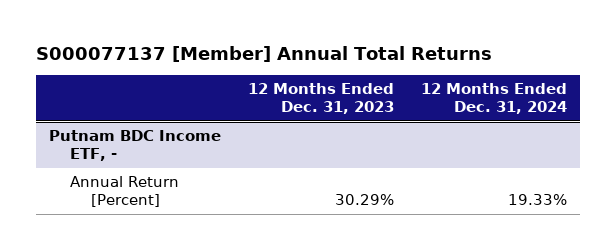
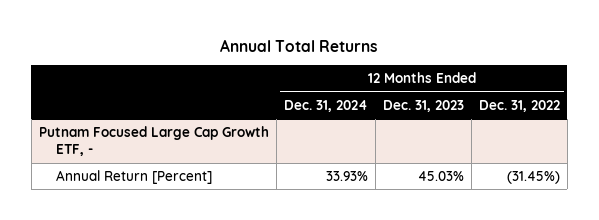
[36,45,493,62] S000077137 [Member] Annual Total Returns -> [220,38,378,52] Annual Total Returns
none -> [478,99,560,112] Dec. 31, 2022
[49,130,222,162] Putnam BDC Income ETF, - -> none
none -> [38,125,269,157] Putnam Focused Large Cap Growth ETF, -
[335,194,395,206] 30.29% -> [417,170,464,181] 45.03%
[507,194,567,206] 19.33% -> [325,170,368,181] 33.93%

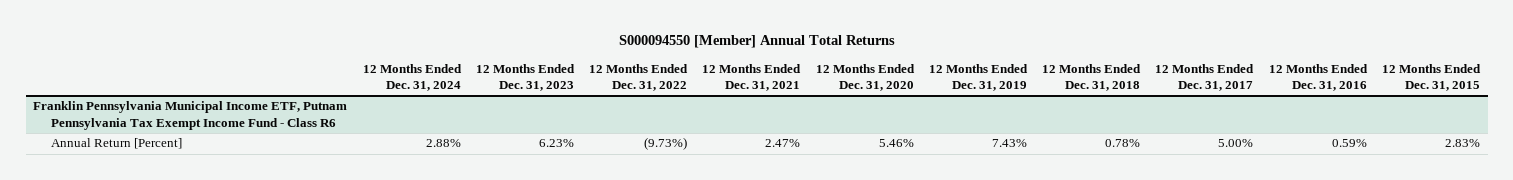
[220,38,378,52] Annual Total Returns -> [618,35,895,49] S000094550 [Member] Annual Total Returns
none -> [702,63,802,92] 12 Months Ended Dec. 31, 2021
none -> [815,63,915,92] 12 Months Ended Dec. 31, 2020
none -> [928,63,1028,92] 12 Months Ended Dec. 31, 2019
none -> [1042,63,1142,92] 12 Months Ended Dec. 31, 2018
none -> [1155,63,1255,92] 12 Months Ended Dec. 31, 2017
none -> [1268,63,1368,92] 12 Months Ended Dec. 31, 2016
none -> [1381,63,1481,92] 12 Months Ended Dec. 31, 2015
[38,125,269,157] Putnam Focused Large Cap Growth ETF, - -> none
none -> [33,101,348,131] Franklin Pennsylvania Municipal Income ETF, Putnam Pennsylvania Tax Exempt Income Fund - Class R6
[325,170,368,181] 33.93% -> [425,139,461,148] 2.88%
[417,170,464,181] 45.03% -> [538,139,574,148] 6.23%
[506,170,560,184] (31.45%) -> [644,137,688,151] (9.73%)

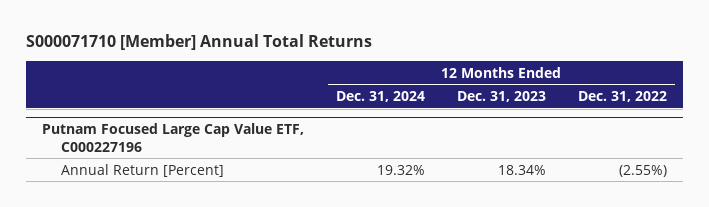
[618,35,895,49] S000094550 [Member] Annual Total Returns -> [25,34,372,51] S000071710 [Member] Annual Total Returns
[702,63,802,92] 12 Months Ended Dec. 31, 2021 -> none
[815,63,915,92] 12 Months Ended Dec. 31, 2020 -> none
[928,63,1028,92] 12 Months Ended Dec. 31, 2019 -> none
[1042,63,1142,92] 12 Months Ended Dec. 31, 2018 -> none
[1155,63,1255,92] 12 Months Ended Dec. 31, 2017 -> none
[1268,63,1368,92] 12 Months Ended Dec. 31, 2016 -> none
[1381,63,1481,92] 12 Months Ended Dec. 31, 2015 -> none
[33,101,348,131] Franklin Pennsylvania Municipal Income ETF, Putnam Pennsylvania Tax Exempt Income Fund - Class R6 -> none
none -> [41,123,304,152] Putnam Focused Large Cap Value ETF, C000227196
[425,139,461,148] 2.88% -> [376,164,425,175] 19.32%
[538,139,574,148] 6.23% -> [497,164,546,175] 18.34%
[644,137,688,151] (9.73%) -> [619,164,668,177] (2.55%)

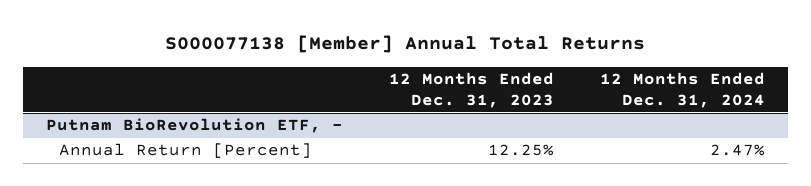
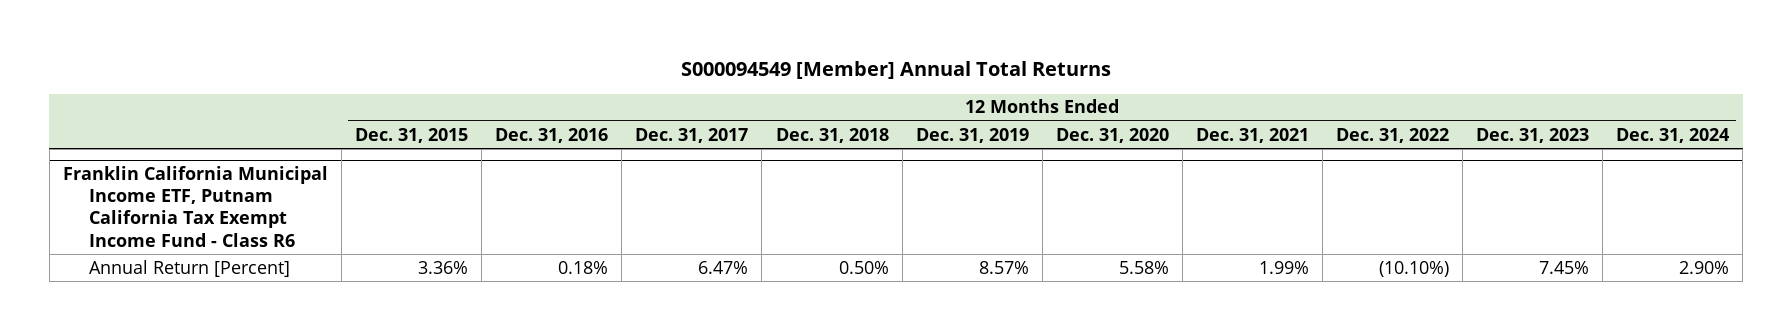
[165,35,646,54] S000077138 [Member] Annual Total Returns -> [681,61,1112,80] S000094549 [Member] Annual Total Returns
none -> [355,127,469,143] Dec. 31, 2015
none -> [495,127,609,143] Dec. 31, 2016
none -> [635,127,749,143] Dec. 31, 2017
none -> [775,127,889,143] Dec. 31, 2018
none -> [915,127,1029,143] Dec. 31, 2019
none -> [1055,127,1169,143] Dec. 31, 2020
none -> [1195,127,1309,143] Dec. 31, 2021
none -> [1336,127,1450,143] Dec. 31, 2022
[45,118,343,134] Putnam BioRevolution ETF, - -> none
none -> [63,165,329,247] Franklin California Municipal Income ETF, Putnam California Tax Exempt Income Fund - Class R6
[487,144,554,157] 12.25% -> [1539,260,1590,274] 7.45%
[710,144,766,157] 2.47% -> [1679,260,1730,274] 2.90%

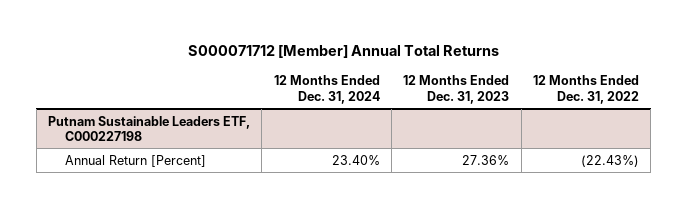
[681,61,1112,80] S000094549 [Member] Annual Total Returns -> [187,45,499,59] S000071712 [Member] Annual Total Returns
[355,127,469,143] Dec. 31, 2015 -> none
[495,127,609,143] Dec. 31, 2016 -> none
[635,127,749,143] Dec. 31, 2017 -> none
[775,127,889,143] Dec. 31, 2018 -> none
[915,127,1029,143] Dec. 31, 2019 -> none
[1055,127,1169,143] Dec. 31, 2020 -> none
[1195,127,1309,143] Dec. 31, 2021 -> none
[63,165,329,247] Franklin California Municipal Income ETF, Putnam California Tax Exempt Income Fund - Class R6 -> none
none -> [48,115,251,142] Putnam Sustainable Leaders ETF, C000227198
[1379,260,1450,277] (10.10%) -> [581,154,640,167] (22.43%)
[1539,260,1590,274] 7.45% -> [462,154,510,165] 27.36%
[1679,260,1730,274] 2.90% -> [331,154,380,165] 23.40%

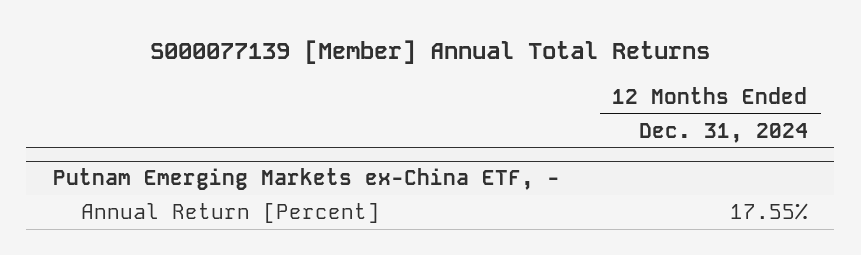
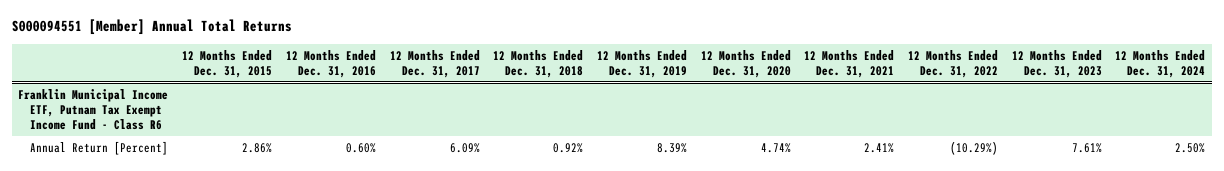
[150,39,711,64] S000077139 [Member] Annual Total Returns -> [11,19,292,36] S000094551 [Member] Annual Total Returns
none -> [182,49,273,78] 12 Months Ended Dec. 31, 2015
none -> [285,49,376,78] 12 Months Ended Dec. 31, 2016
none -> [389,49,480,78] 12 Months Ended Dec. 31, 2017
none -> [493,49,584,78] 12 Months Ended Dec. 31, 2018
none -> [596,49,687,78] 12 Months Ended Dec. 31, 2019
none -> [700,49,791,78] 12 Months Ended Dec. 31, 2020
none -> [804,49,895,78] 12 Months Ended Dec. 31, 2021
none -> [908,49,999,78] 12 Months Ended Dec. 31, 2022
none -> [1011,49,1102,78] 12 Months Ended Dec. 31, 2023
[52,168,560,191] Putnam Emerging Markets ex-China ETF, - -> none
none -> [18,89,169,130] Franklin Municipal Income ETF, Putnam Tax Exempt Income Fund - Class R6
[729,203,808,221] 17.55% -> [1175,143,1206,154] 2.50%

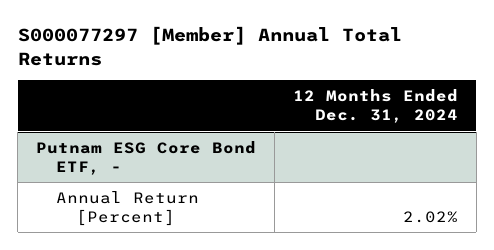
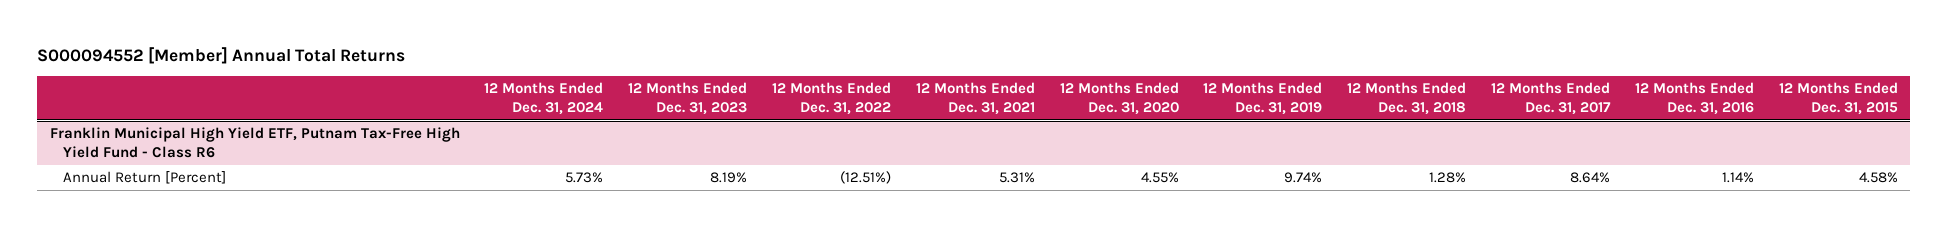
[17,26,402,66] S000077297 [Member] Annual Total Returns -> [37,46,406,64] S000094552 [Member] Annual Total Returns
none -> [628,81,748,116] 12 Months Ended Dec. 31, 2023
none -> [772,81,892,116] 12 Months Ended Dec. 31, 2022
none -> [915,81,1035,116] 12 Months Ended Dec. 31, 2021
none -> [1059,81,1179,116] 12 Months Ended Dec. 31, 2020
none -> [1203,81,1323,116] 12 Months Ended Dec. 31, 2019
none -> [1347,81,1467,116] 12 Months Ended Dec. 31, 2018
none -> [1491,81,1612,116] 12 Months Ended Dec. 31, 2017
none -> [1634,81,1754,116] 12 Months Ended Dec. 31, 2016
none -> [1778,81,1898,116] 12 Months Ended Dec. 31, 2015
[36,140,257,176] Putnam ESG Core Bond ETF, - -> none
none -> [49,127,460,159] Franklin Municipal High Yield ETF, Putnam Tax-Free High Yield Fund - Class R6
[402,211,458,224] 2.02% -> [565,172,604,184] 5.73%

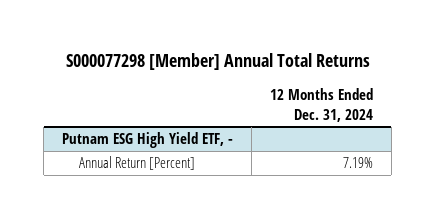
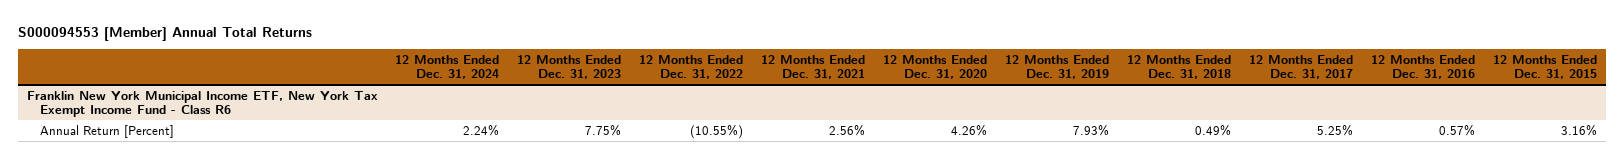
[65,53,370,71] S000077298 [Member] Annual Total Returns -> [17,26,312,41] S000094553 [Member] Annual Total Returns
none -> [517,54,622,80] 12 Months Ended Dec. 31, 2023
none -> [639,54,744,80] 12 Months Ended Dec. 31, 2022
none -> [761,54,866,80] 12 Months Ended Dec. 31, 2021
none -> [883,54,988,80] 12 Months Ended Dec. 31, 2020
none -> [1005,54,1110,80] 12 Months Ended Dec. 31, 2019
none -> [1126,54,1231,80] 12 Months Ended Dec. 31, 2018
none -> [1248,54,1353,80] 12 Months Ended Dec. 31, 2017
none -> [1370,54,1475,80] 12 Months Ended Dec. 31, 2016
none -> [1492,54,1597,80] 12 Months Ended Dec. 31, 2015
[62,132,234,149] Putnam ESG High Yield ETF, - -> none
none -> [26,90,378,118] Franklin New York Municipal Income ETF, New York Tax Exempt Income Fund - Class R6
[343,157,374,169] 7.19% -> [463,123,500,136] 2.24%

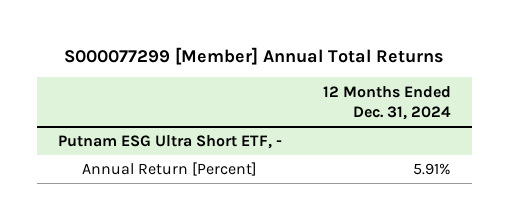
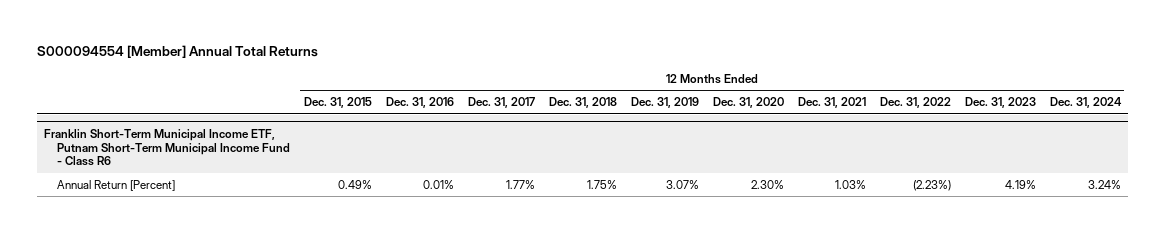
[64,46,445,65] S000077299 [Member] Annual Total Returns -> [37,44,319,58] S000094554 [Member] Annual Total Returns
none -> [303,97,372,109] Dec. 31, 2015
none -> [385,97,454,109] Dec. 31, 2016
none -> [467,97,535,109] Dec. 31, 2017
none -> [548,97,617,109] Dec. 31, 2018
none -> [630,97,699,109] Dec. 31, 2019
none -> [712,97,784,109] Dec. 31, 2020
none -> [797,97,866,109] Dec. 31, 2021
none -> [879,97,951,109] Dec. 31, 2022
none -> [964,97,1036,109] Dec. 31, 2023
[57,135,282,150] Putnam ESG Ultra Short ETF, - -> none
none -> [44,128,290,167] Franklin Short-Term Municipal Income ETF, Putnam Short-Term Municipal Income Fund - Class R6
[413,163,452,176] 5.91% -> [1087,179,1121,189] 3.24%

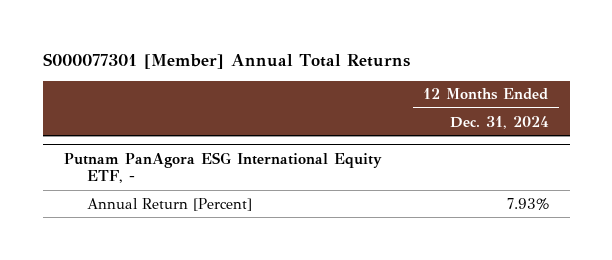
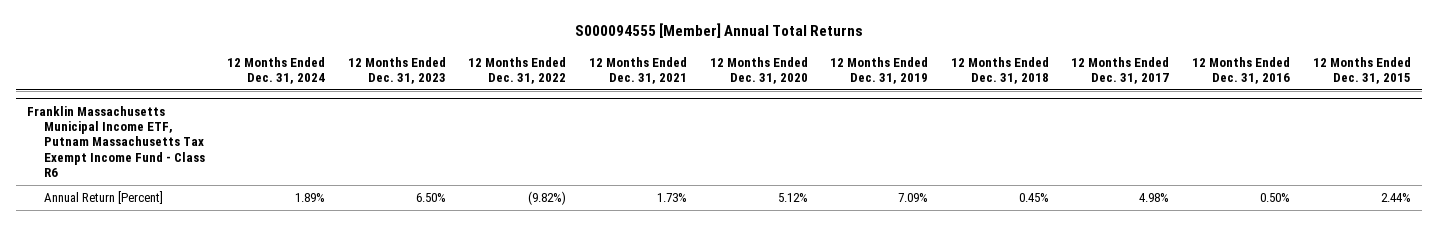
[42,52,410,69] S000077301 [Member] Annual Total Returns -> [574,23,863,39] S000094555 [Member] Annual Total Returns
none -> [347,56,446,84] 12 Months Ended Dec. 31, 2023
none -> [468,56,567,84] 12 Months Ended Dec. 31, 2022
none -> [588,56,687,84] 12 Months Ended Dec. 31, 2021
none -> [709,56,808,84] 12 Months Ended Dec. 31, 2020
none -> [830,56,929,84] 12 Months Ended Dec. 31, 2019
none -> [950,56,1049,84] 12 Months Ended Dec. 31, 2018
none -> [1071,56,1170,84] 12 Months Ended Dec. 31, 2017
none -> [1192,56,1291,84] 12 Months Ended Dec. 31, 2016
none -> [1312,56,1411,84] 12 Months Ended Dec. 31, 2015
[63,151,382,184] Putnam PanAgora ESG International Equity ETF, - -> none
none -> [27,105,205,177] Franklin Massachusetts Municipal Income ETF, Putnam Massachusetts Tax Exempt Income Fund - Class R6
[506,197,549,210] 7.93% -> [295,193,326,203] 1.89%

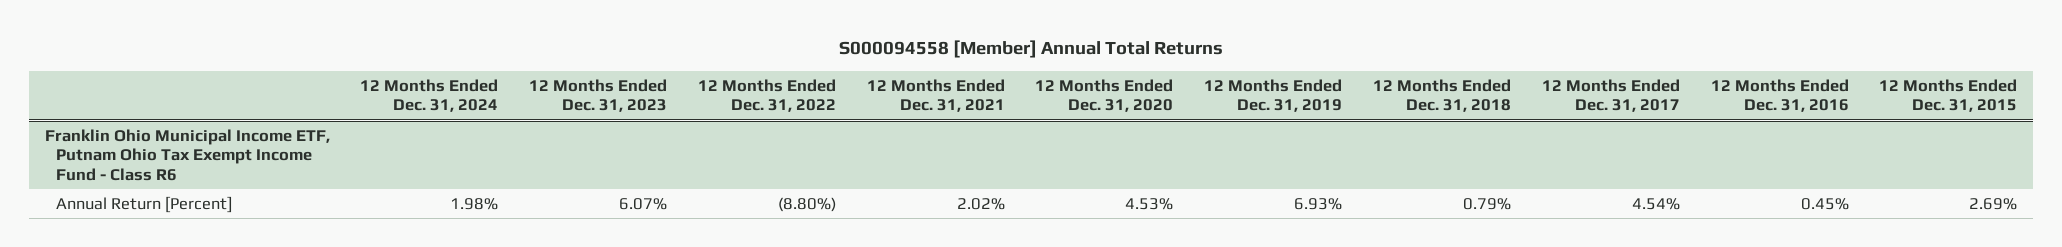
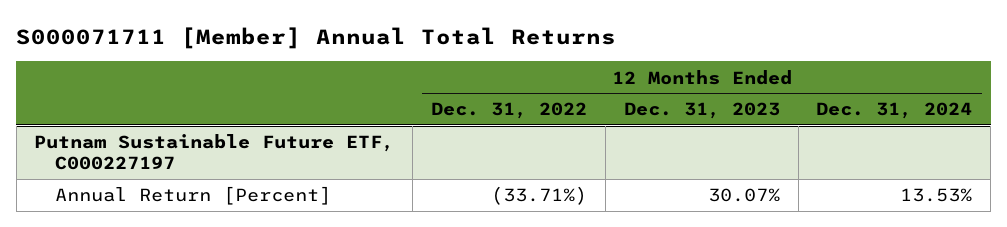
[838,40,1223,59] S000094558 [Member] Annual Total Returns -> [16,26,617,49] S000071711 [Member] Annual Total Returns
[866,78,1005,113] 12 Months Ended Dec. 31, 2021 -> none
[1035,78,1174,113] 12 Months Ended Dec. 31, 2020 -> none
[1204,78,1343,113] 12 Months Ended Dec. 31, 2019 -> none
[1372,78,1511,113] 12 Months Ended Dec. 31, 2018 -> none
[1541,78,1680,113] 12 Months Ended Dec. 31, 2017 -> none
[1710,78,1849,113] 12 Months Ended Dec. 31, 2016 -> none
[1879,78,2018,113] 12 Months Ended Dec. 31, 2015 -> none
[44,128,330,181] Franklin Ohio Municipal Income ETF, Putnam Ohio Tax Exempt Income Fund - Class R6 -> none
none -> [34,134,395,171] Putnam Sustainable Future ETF, C000227197
[450,197,499,210] 1.98% -> [900,188,973,203] 13.53%
[619,197,668,210] 6.07% -> [707,188,780,203] 30.07%
[777,196,836,212] (8.80%) -> [491,186,588,206] (33.71%)

